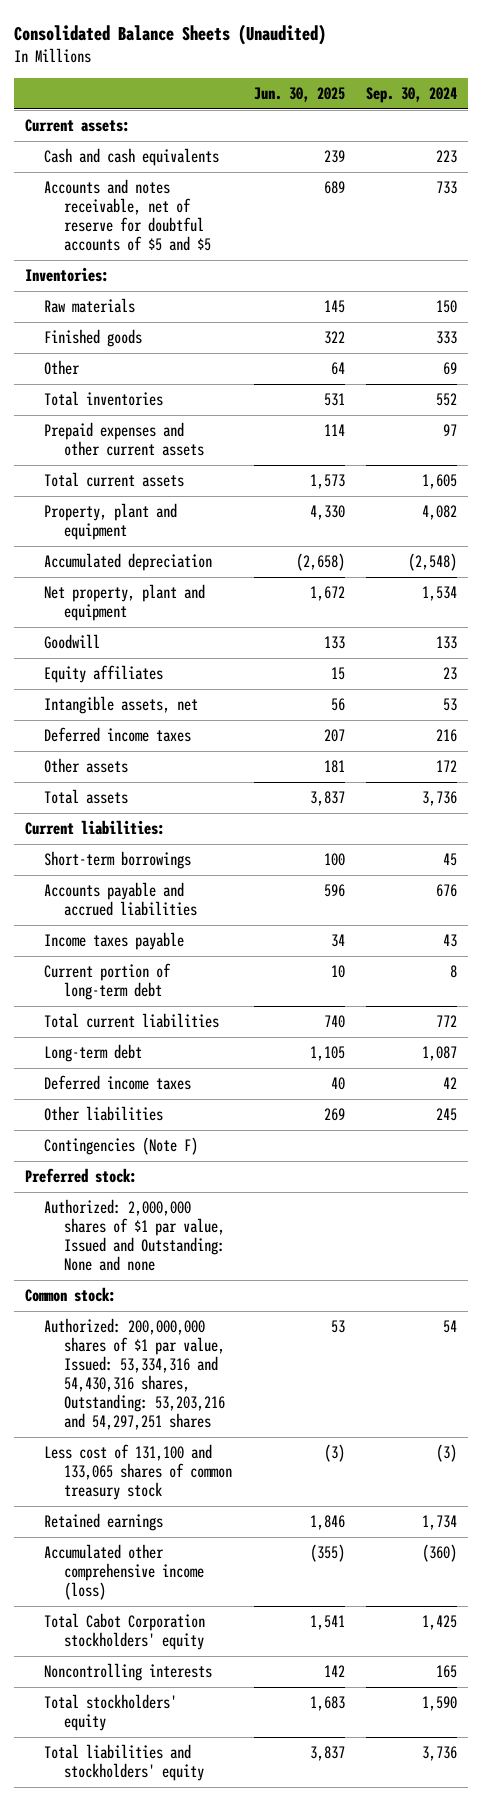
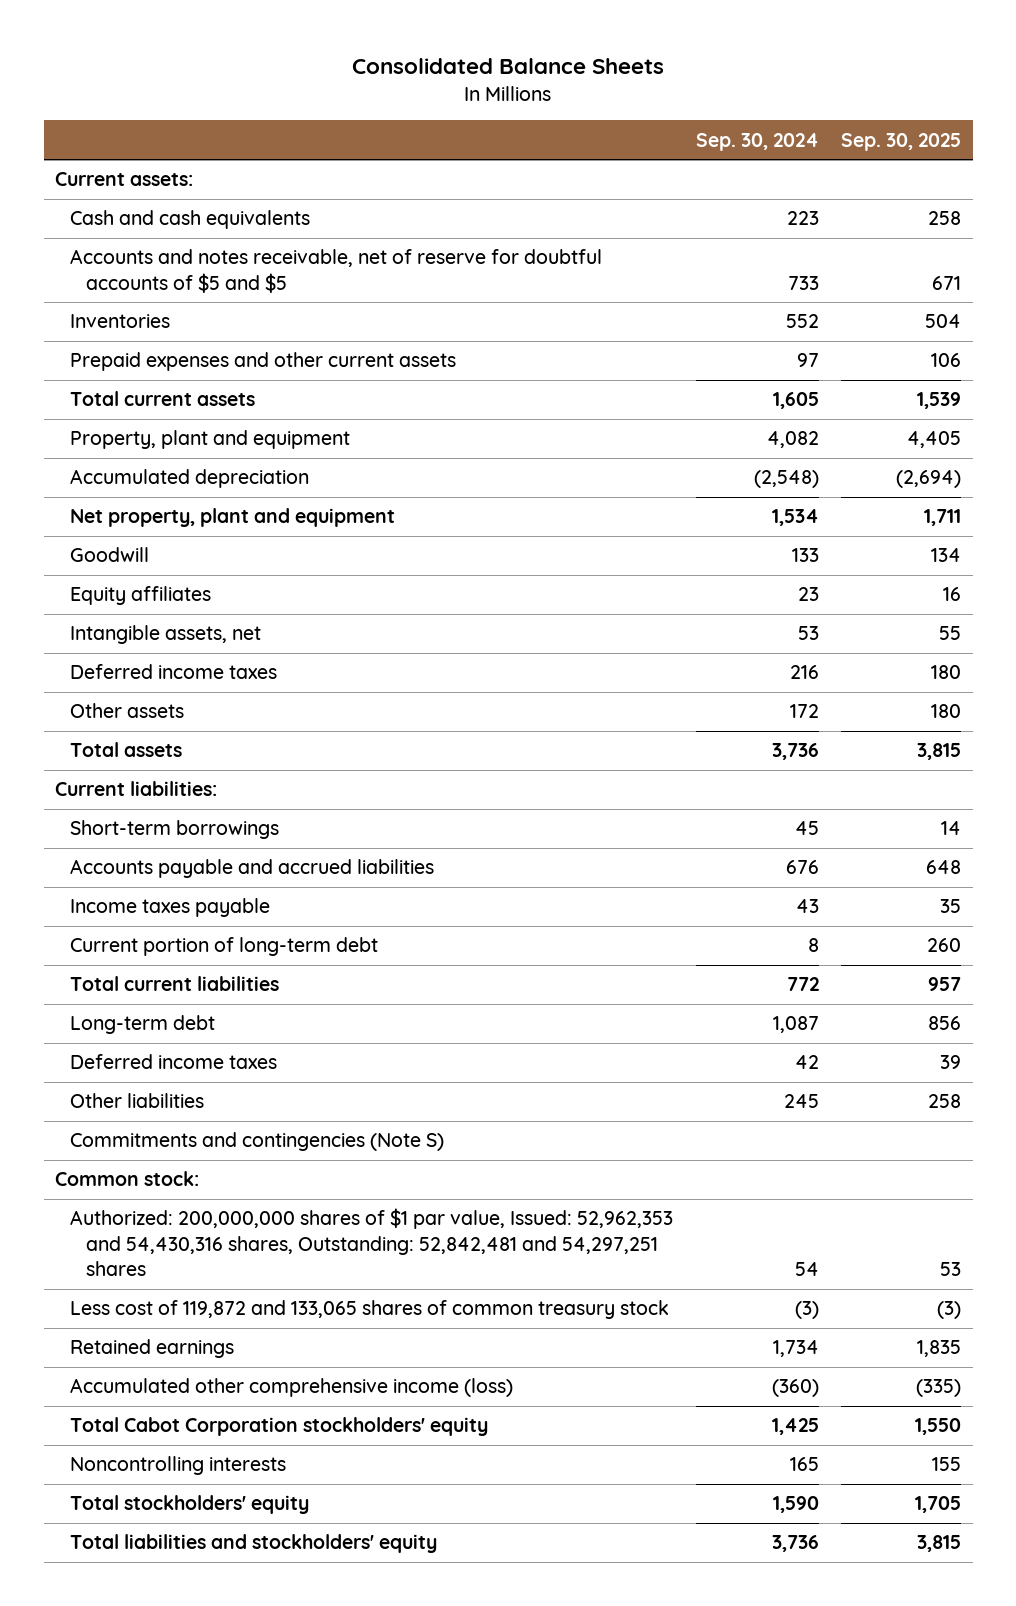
[14,23,327,45] Consolidated Balance Sheets (Unaudited) -> [352,58,665,75] Consolidated Balance Sheets
[253,86,345,102] Jun. 30, 2025 -> none
none -> [841,132,962,151] Sep. 30, 2025
[25,267,110,283] Inventories: -> none
[44,298,136,314] Raw materials -> none
[44,329,143,348] Finished goods -> none
[44,360,81,376] Other -> none
[44,391,164,407] Total inventories -> [70,314,171,329] Inventories
[25,1168,138,1184] Preferred stock: -> none
[44,1199,225,1272] Authorized: 2,000,000 shares of $1 par value, Issued and Outstanding: None and none -> none
[44,1137,199,1156] Contingencies (Note F) -> [70,1132,445,1152] Commitments and contingencies (Note S)
[44,1318,225,1430] Authorized: 200,000,000 shares of $1 par value, Issued: 53,334,316 and 54,430,316 shares, Outstanding: 53,203,216 and 54,297,251 shares -> [70,1208,674,1277] Authorized: 200,000,000 shares of $1 par value, Issued: 52,962,353 and 54,430,316 shares, Outstanding: 52,842,481 and 54,297,251 shares
[44,1444,232,1501] Less cost of 131,100 and 133,065 shares of common treasury stock -> [70,1300,670,1320] Less cost of 119,872 and 133,065 shares of common treasury stock

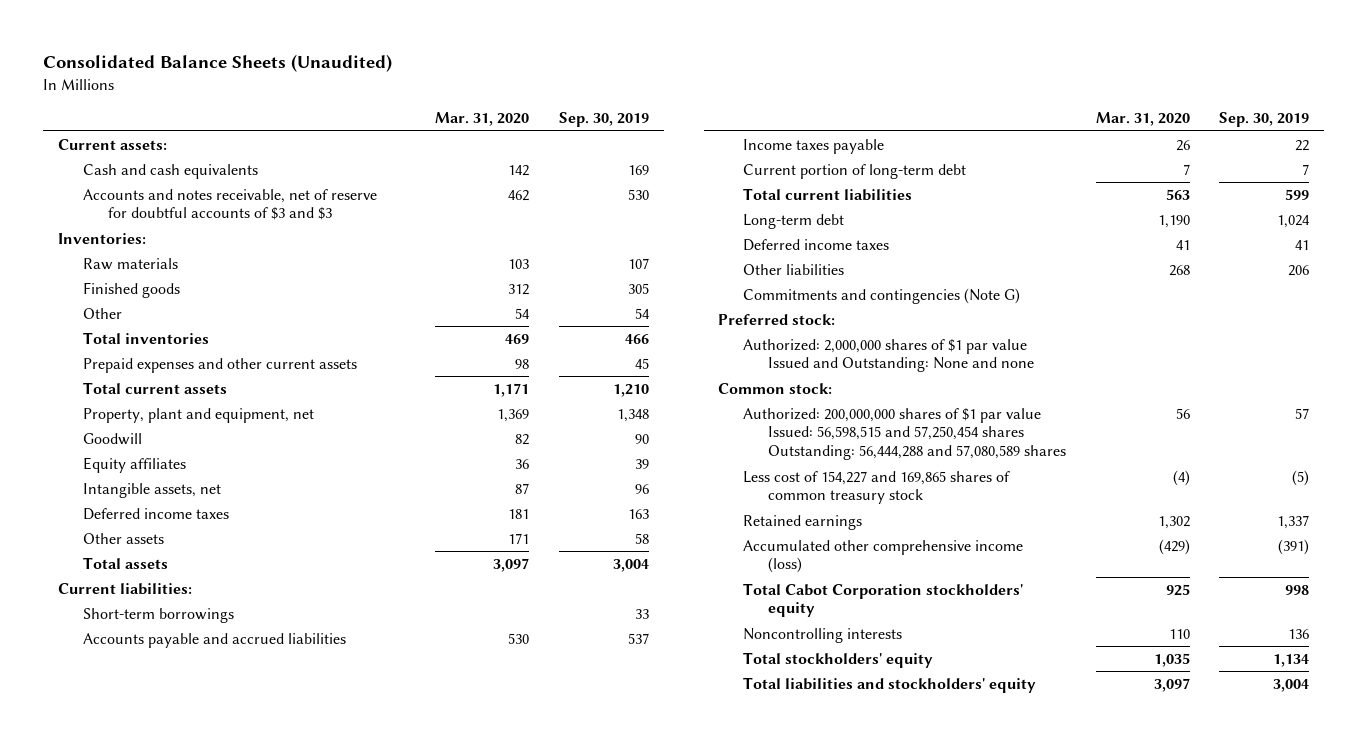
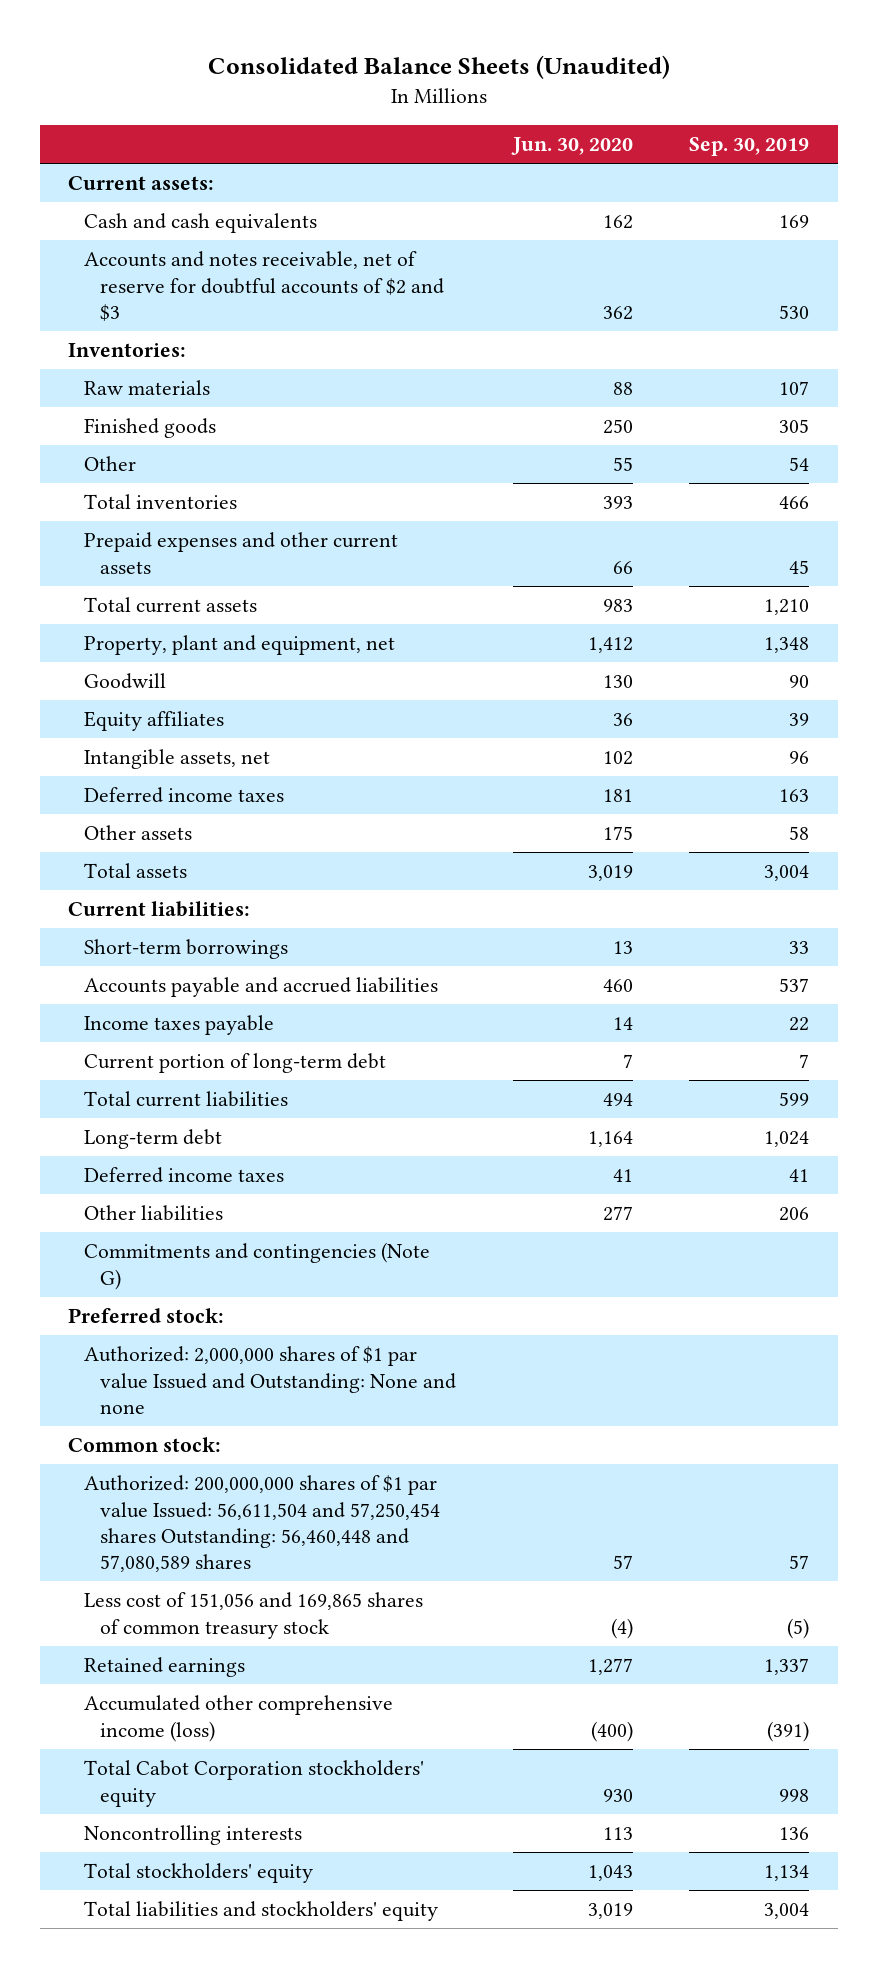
[435,112,530,127] Mar. 31, 2020 -> none
none -> [510,136,633,155] Jun. 30, 2020
[82,188,377,221] Accounts and notes receivable, net of reserve for doubtful accounts of $3 and $3 -> [84,251,445,321] Accounts and notes receivable, net of reserve for doubtful accounts of $2 and $3
[743,407,1067,461] Authorized: 200,000,000 shares of $1 par value Issued: 56,598,515 and 57,250,454 shares Outstanding: 56,444,288 and 57,080,589 shares -> [84,1475,441,1573] Authorized: 200,000,000 shares of $1 par value Issued: 56,611,504 and 57,250,454 shares Outstanding: 56,460,448 and 57,080,589 shares
[743,470,1011,505] Less cost of 154,227 and 169,865 shares of common treasury stock -> [84,1592,424,1639] Less cost of 151,056 and 169,865 shares of common treasury stock

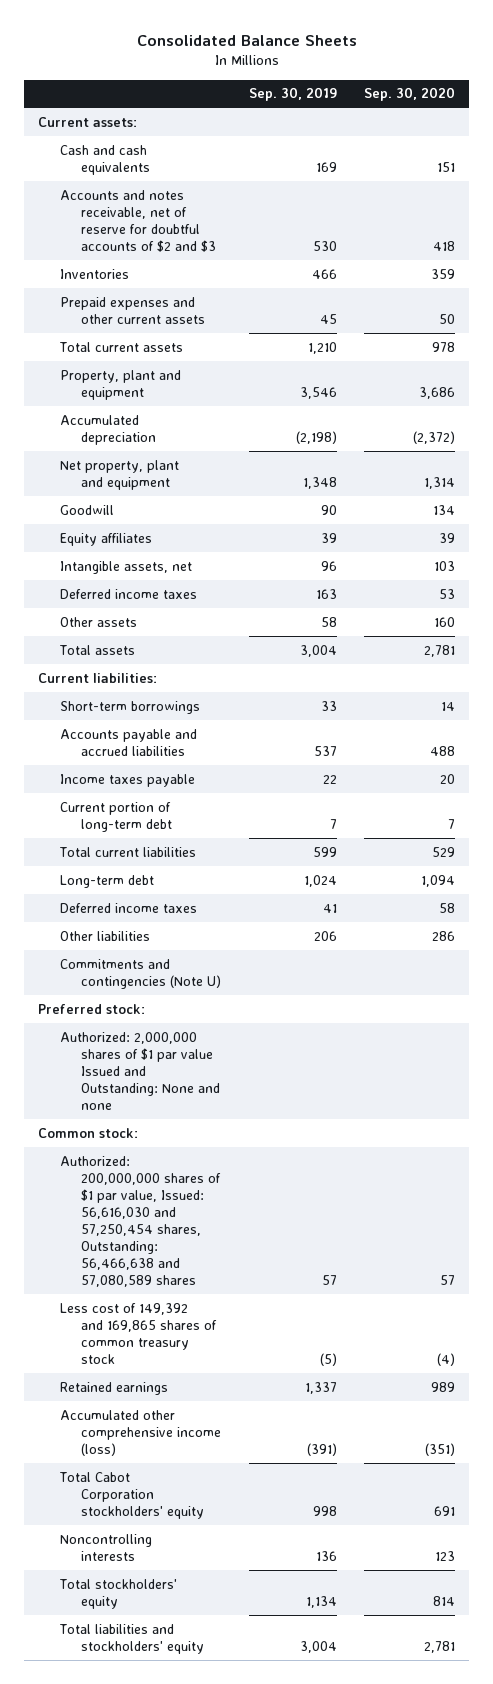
[207,54,670,79] Consolidated Balance Sheets (Unaudited) -> [136,35,357,47] Consolidated Balance Sheets
[510,136,633,155] Jun. 30, 2020 -> none
none -> [364,87,456,102] Sep. 30, 2020
[68,343,187,358] Inventories: -> none
[84,380,211,396] Raw materials -> none
[84,418,217,439] Finished goods -> none
[84,456,137,472] Other -> none
[84,494,238,510] Total inventories -> [59,268,129,279] Inventories
none -> [59,369,181,400] Property, plant and equipment
none -> [59,414,157,445] Accumulated depreciation
[84,635,396,656] Property, plant and equipment, net -> [59,459,179,490] Net property, plant and equipment
[84,1242,431,1290] Commitments and contingencies (Note G) -> [59,958,222,989] Commitments and contingencies (Note U)
[84,1475,441,1573] Authorized: 200,000,000 shares of $1 par value Issued: 56,611,504 and 57,250,454 shares Outstanding: 56,460,448 and 57,080,589 shares -> [59,1155,222,1288] Authorized: 200,000,000 shares of $1 par value, Issued: 56,616,030 and 57,250,454 shares, Outstanding: 56,466,638 and 57,080,589 shares
[84,1592,424,1639] Less cost of 151,056 and 169,865 shares of common treasury stock -> [59,1302,218,1364] Less cost of 149,392 and 169,865 shares of common treasury stock

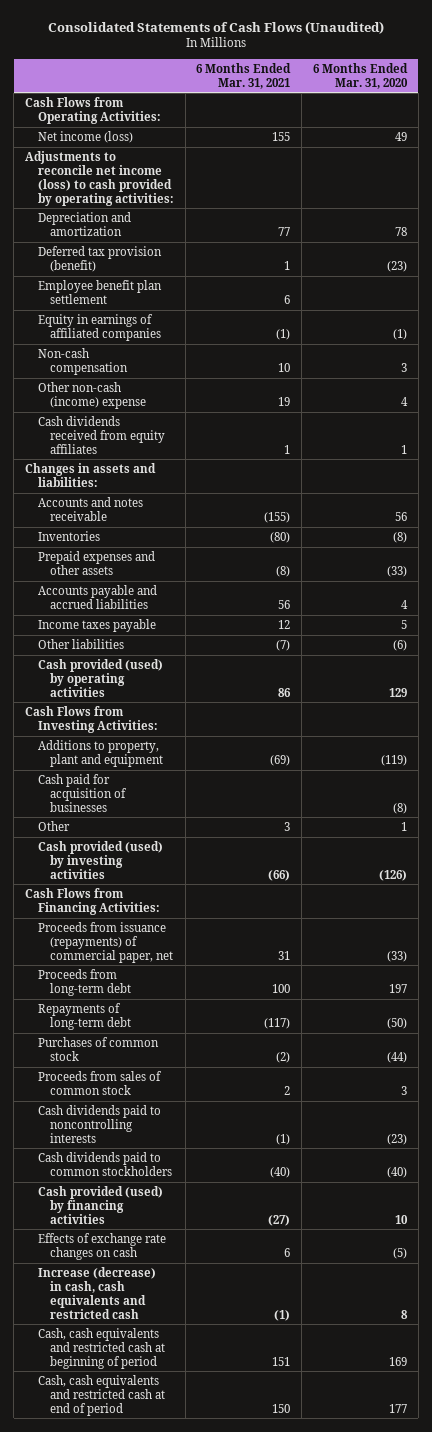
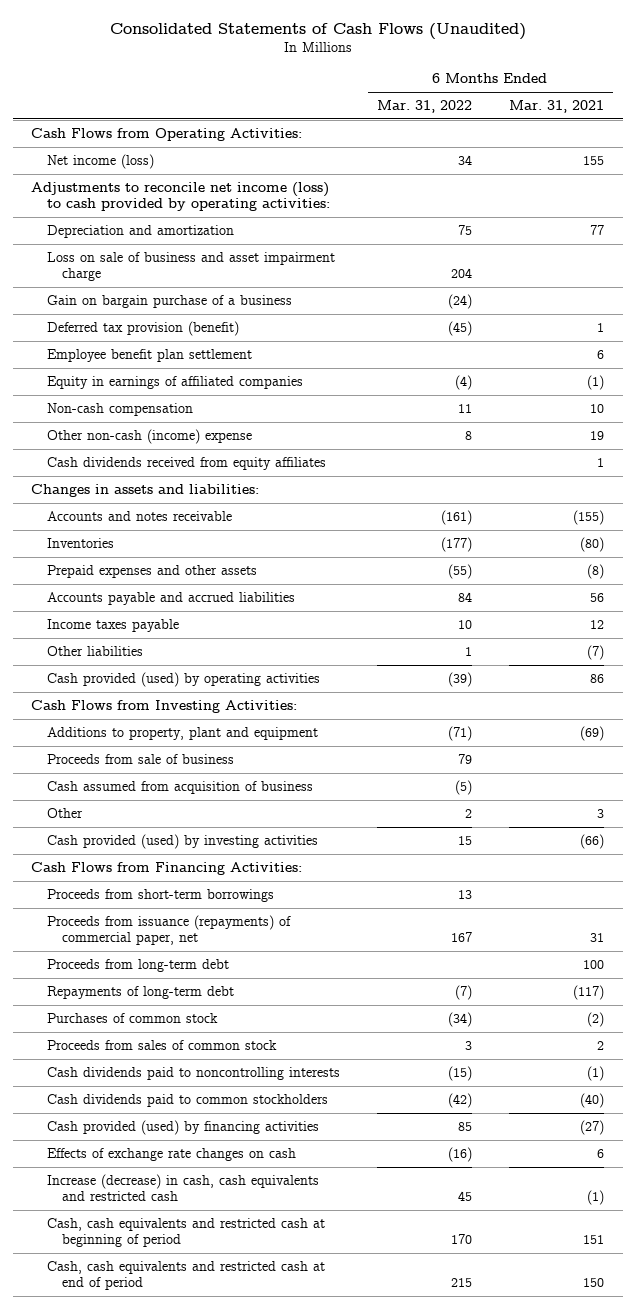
[313,62,409,89] 6 Months Ended Mar. 31, 2020 -> none
none -> [376,99,472,113] Mar. 31, 2022
none -> [46,251,335,282] Loss on sale of business and asset impairment charge
none -> [46,294,292,308] Gain on bargain purchase of a business
none -> [46,753,234,764] Proceeds from sale of business
[37,773,128,812] Cash paid for acquisition of businesses -> [46,780,313,794] Cash assumed from acquisition of business
none -> [46,888,274,902] Proceeds from short-term borrowings

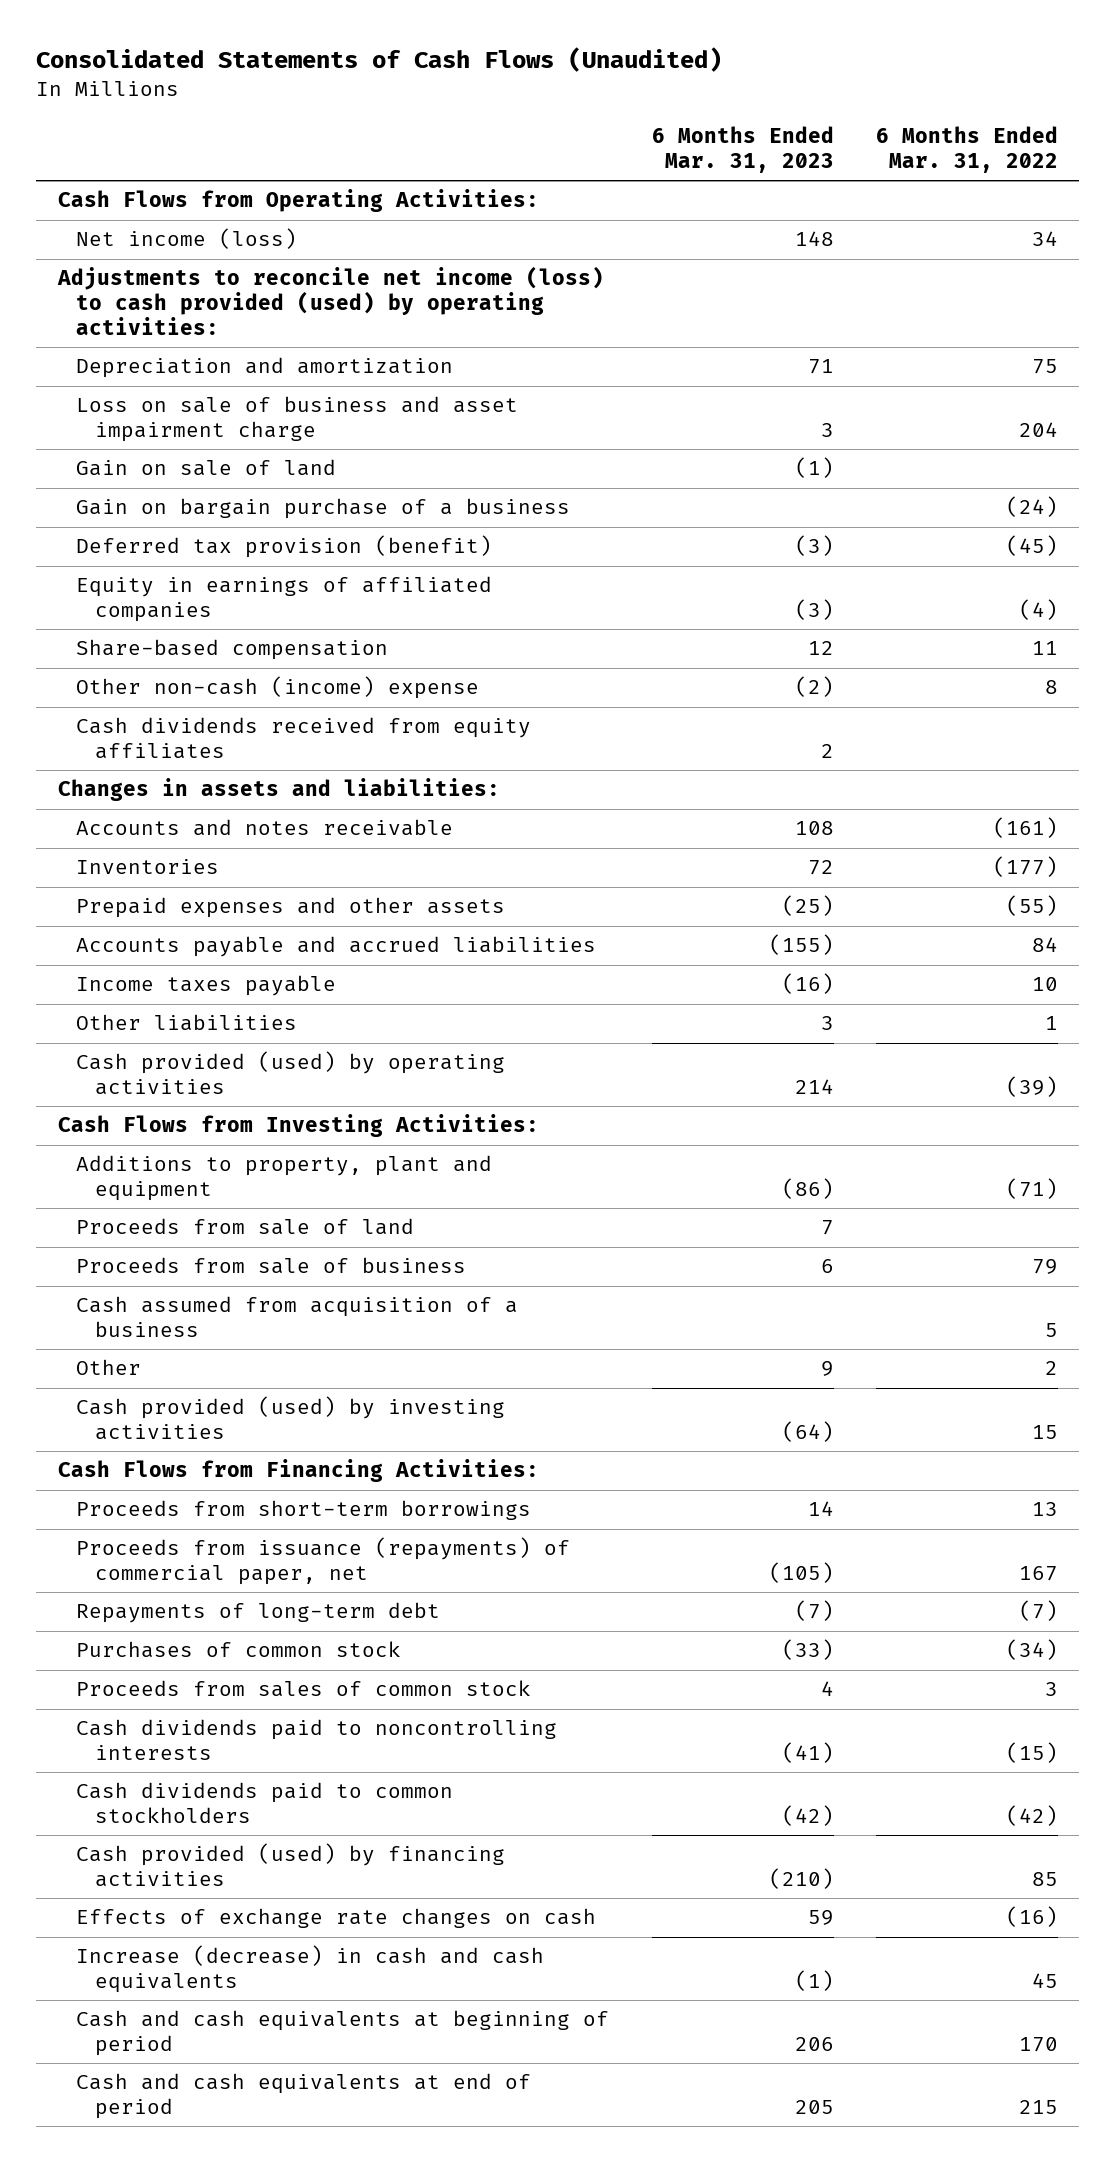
[509,99,605,113] Mar. 31, 2021 -> none
none -> [651,126,834,173] 6 Months Ended Mar. 31, 2023
[31,181,330,212] Adjustments to reconcile net income (loss) to cash provided by operating activities: -> [56,266,604,335] Adjustments to reconcile net income (loss) to cash provided (used) by operating activities:
none -> [76,459,337,477] Gain on sale of land
[46,348,252,362] Employee benefit plan settlement -> none
[46,402,193,416] Non-cash compensation -> [76,639,389,661] Share-based compensation
none -> [76,1218,415,1236] Proceeds from sale of land
[46,780,313,794] Cash assumed from acquisition of business -> [76,1296,519,1338] Cash assumed from acquisition of a business
[454,779,472,795] (5) -> [1044,1323,1058,1338] 5
[46,958,229,972] Proceeds from long-term debt -> none
[46,1173,319,1202] Increase (decrease) in cash, cash equivalents and restricted cash -> [76,1945,545,1994] Increase (decrease) in cash and cash equivalents
[46,1217,325,1248] Cash, cash equivalents and restricted cash at beginning of period -> [76,2010,610,2057] Cash and cash equivalents at beginning of period
[46,1260,325,1291] Cash, cash equivalents and restricted cash at end of period -> [76,2073,532,2120] Cash and cash equivalents at end of period

